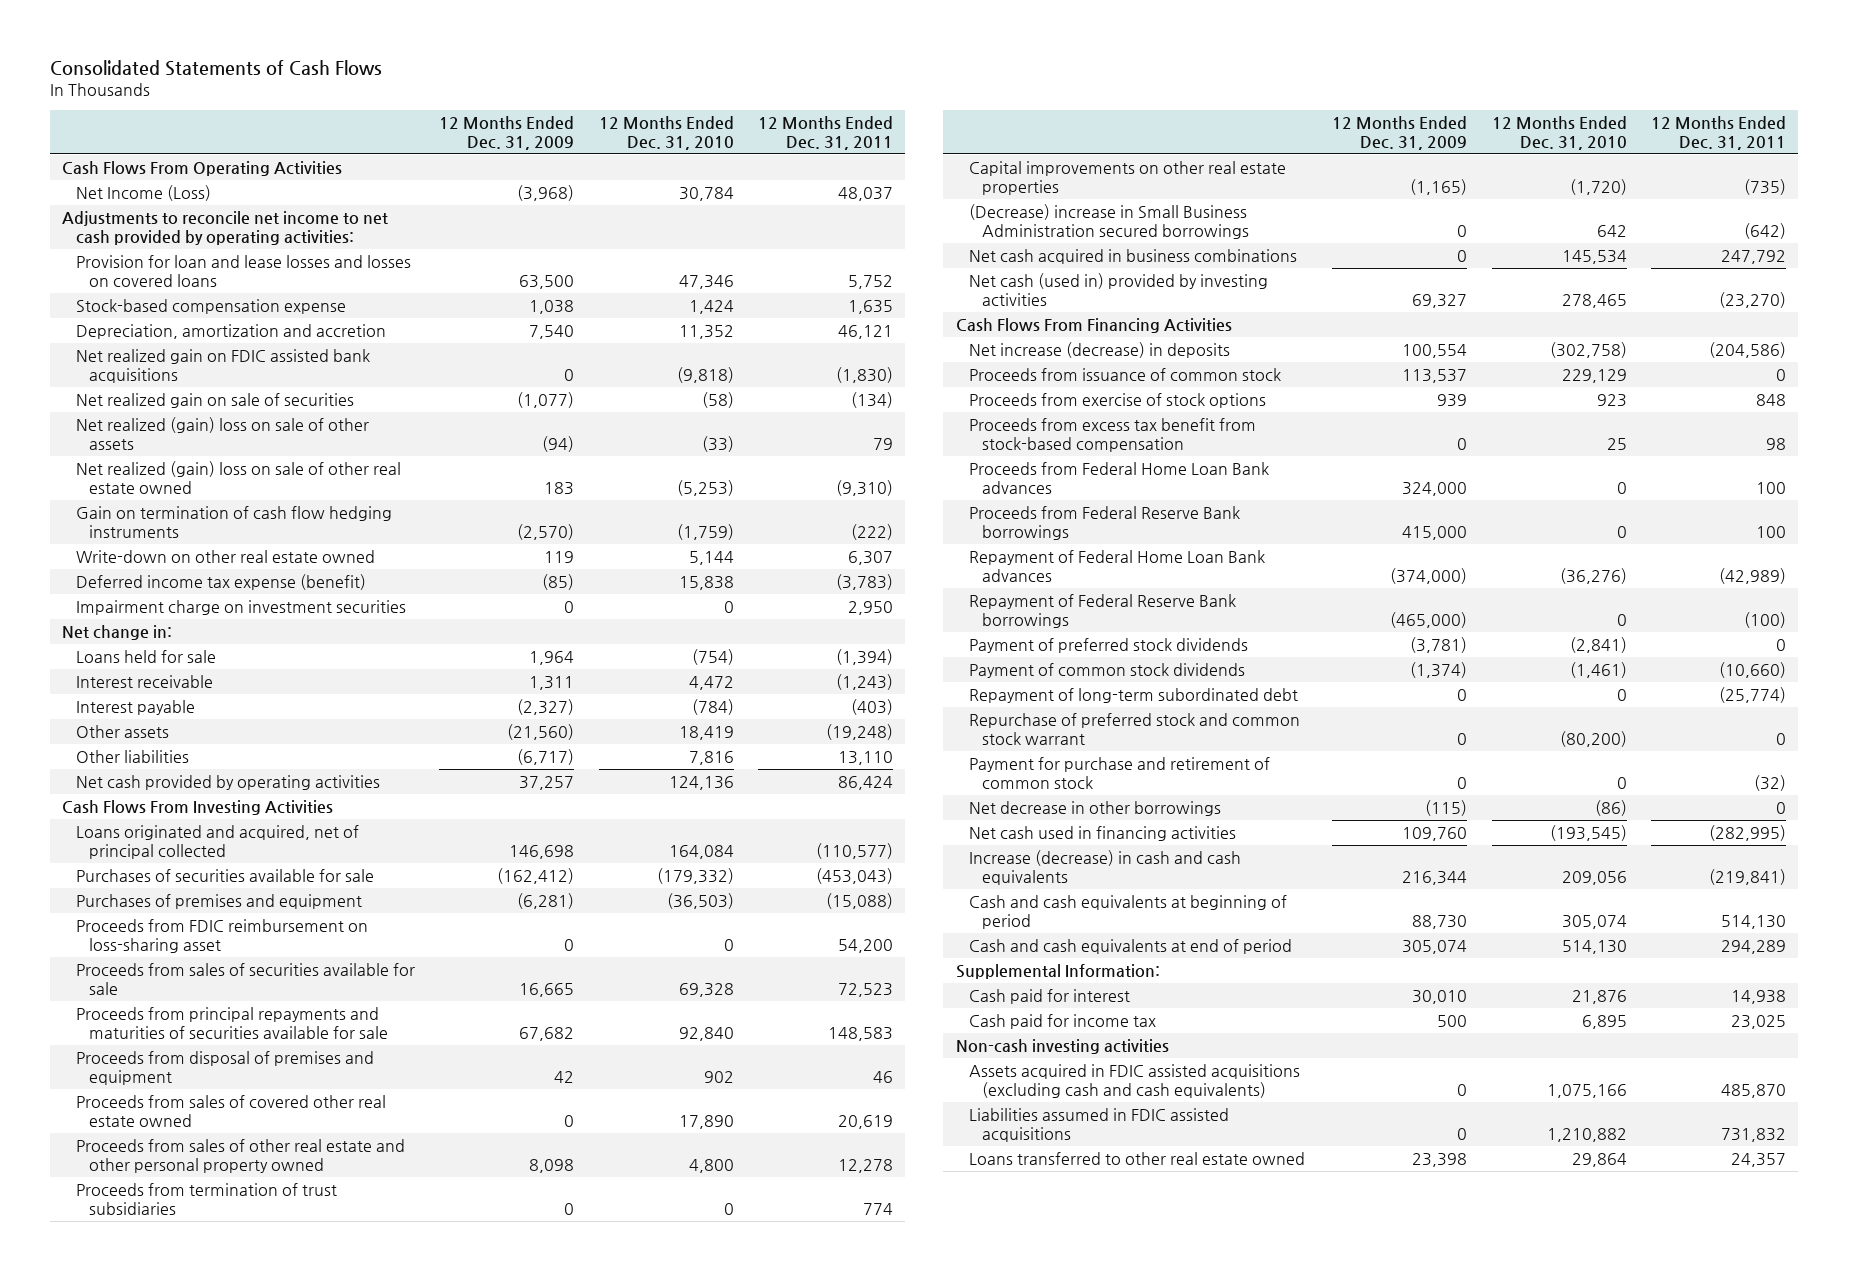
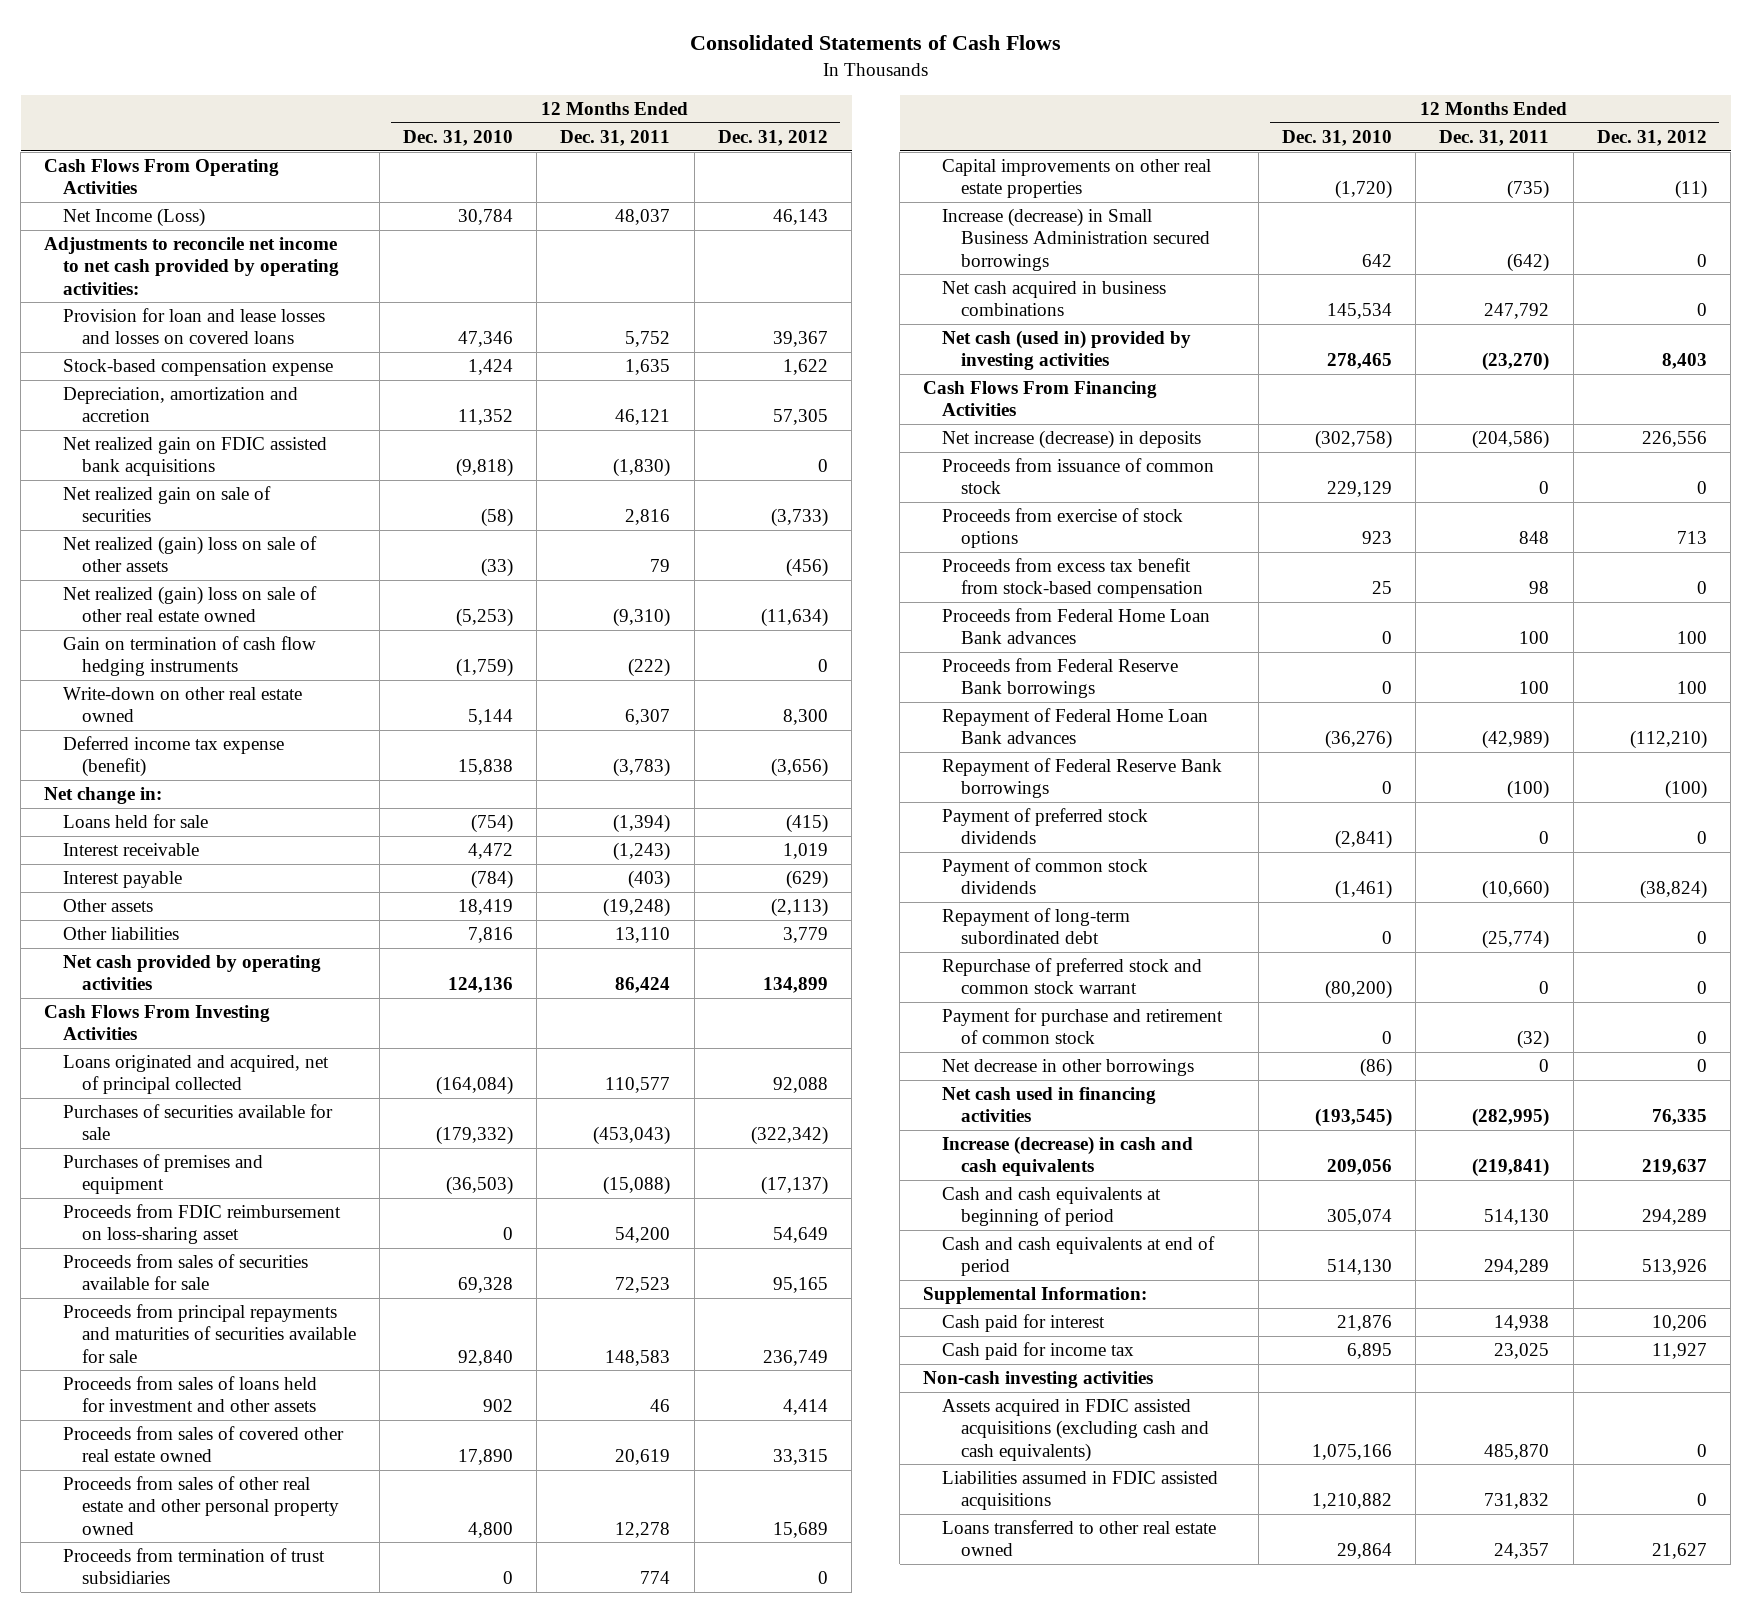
[439,115,575,150] 12 Months Ended Dec. 31, 2009 -> none
none -> [717,129,828,146] Dec. 31, 2012
[850,392,893,409] (134) -> [625,509,671,526] 2,816
[75,600,406,616] Impairment charge on investment securities -> none
[668,844,734,859] 164,084 -> [435,1076,513,1096] (164,084)
[815,842,893,859] (110,577) -> [605,1077,671,1094] 110,577
[75,1051,374,1085] Proceeds from disposal of premises and equipment -> [62,1376,317,1413] Proceeds from sales of loans held for investment and other assets
[968,204,1250,239] (Decrease) increase in Small Business Administration secured borrowings -> [941,208,1210,271] Increase (decrease) in Small Business Administration secured borrowings

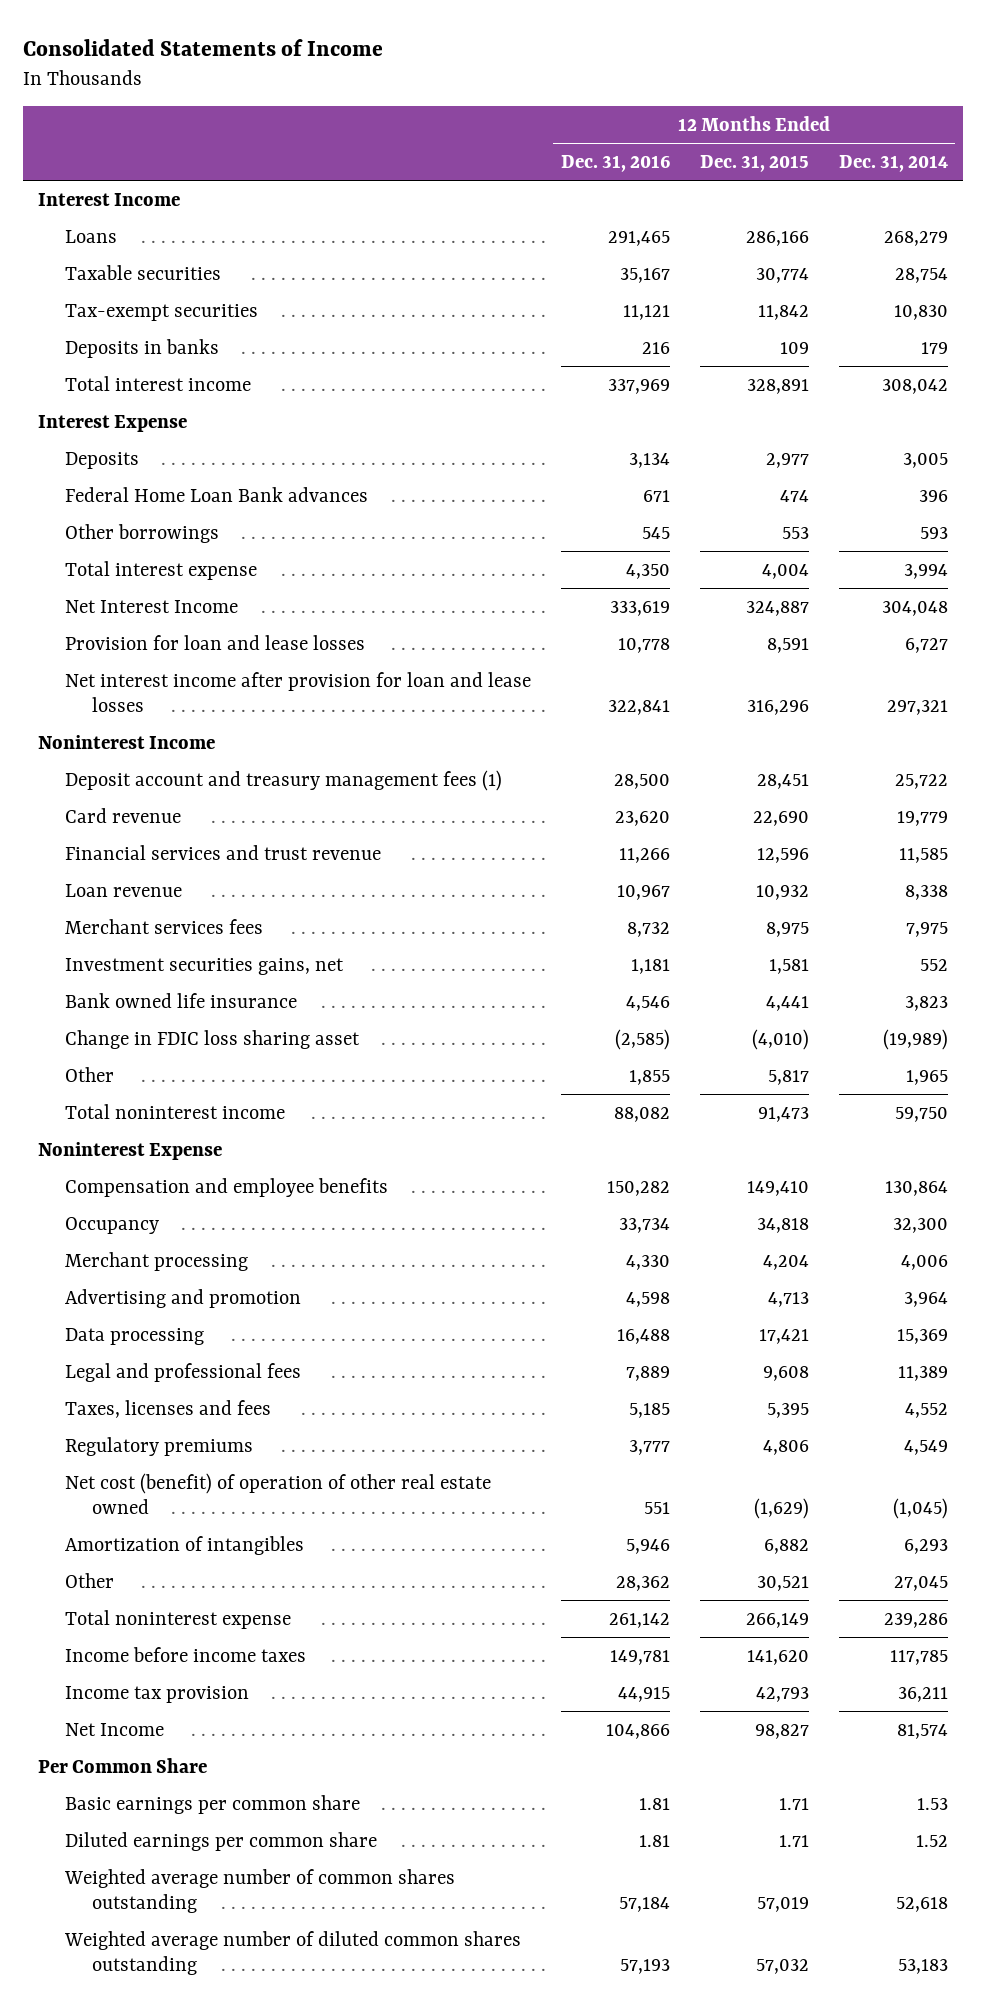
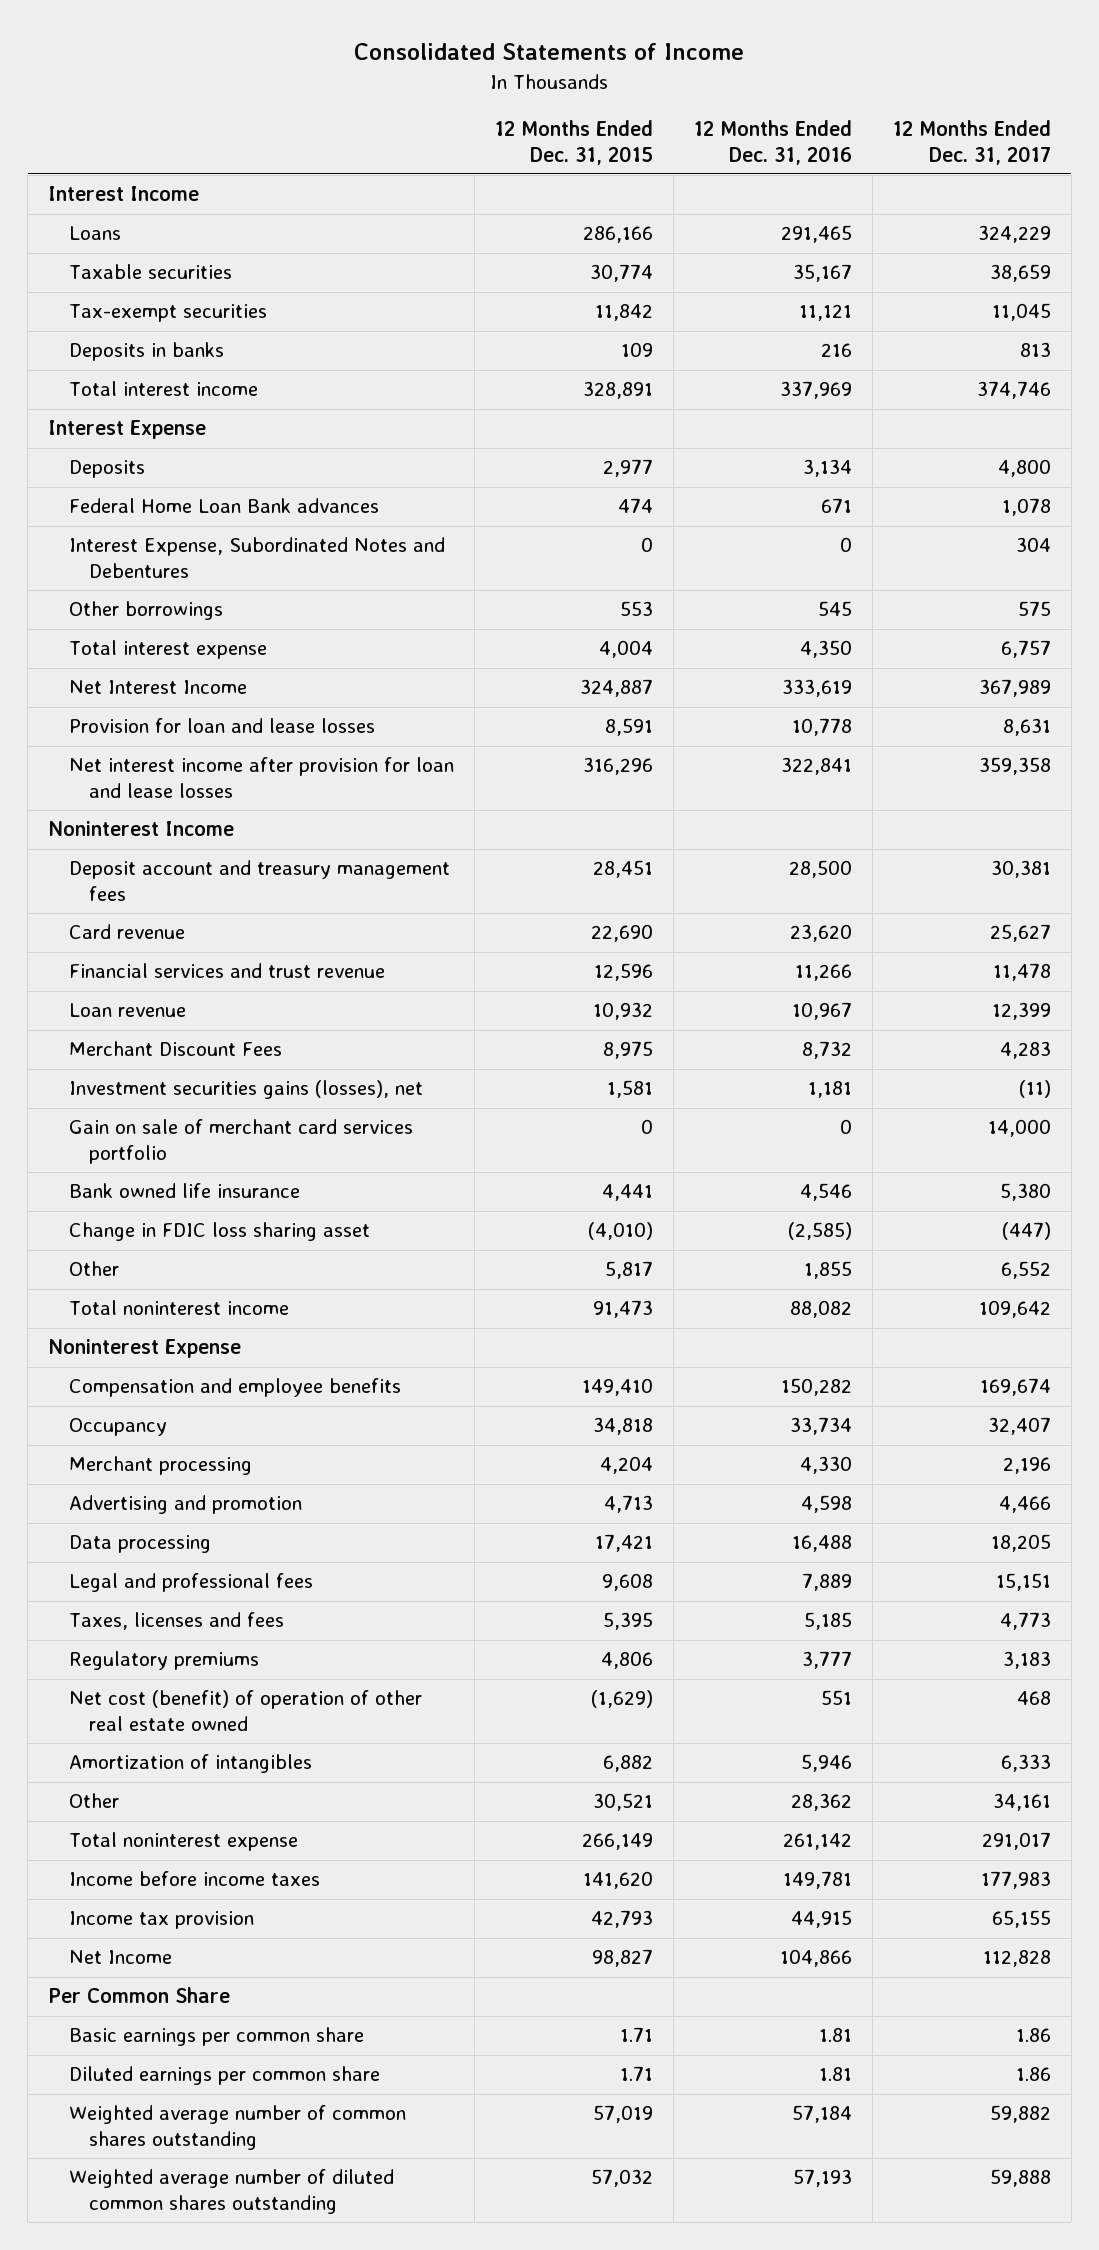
[838,154,948,172] Dec. 31, 2014 -> none
none -> [892,120,1051,165] 12 Months Ended Dec. 31, 2017
none -> [68,537,445,578] Interest Expense, Subordinated Notes and Debentures
[64,769,502,791] Deposit account and treasury management fees (1) -> [68,860,450,901] Deposit account and treasury management fees
[64,918,263,934] Merchant services fees -> [68,1041,282,1057] Merchant Discount Fees
[64,957,344,975] Investment securities gains, net -> [68,1080,423,1100] Investment securities gains (losses), net
none -> [68,1119,413,1164] Gain on sale of merchant card services portfolio

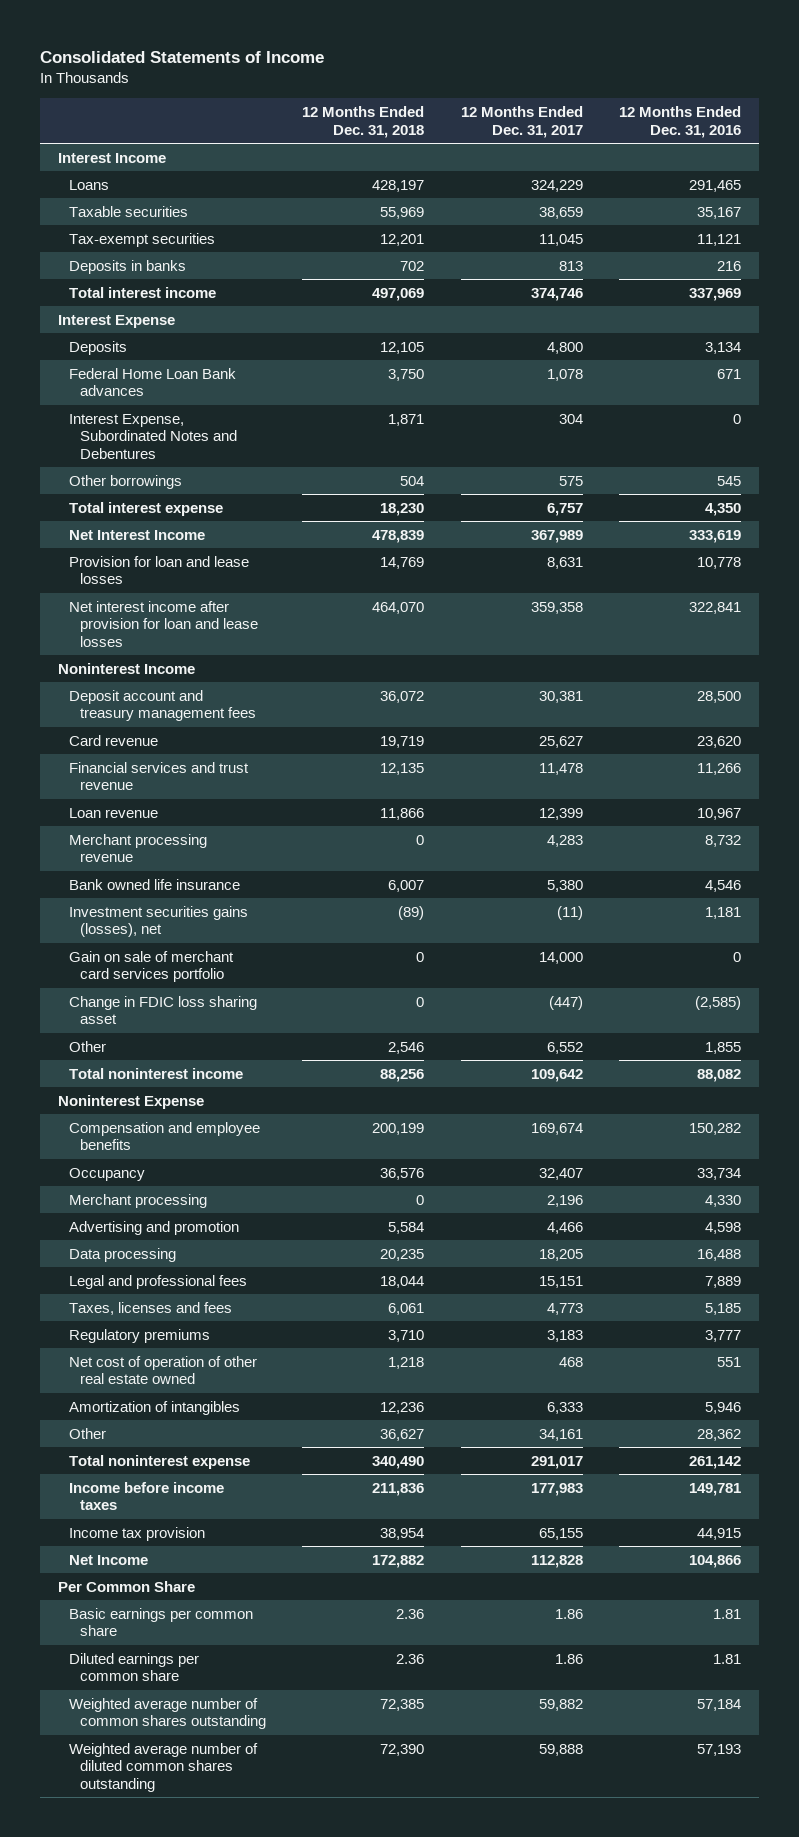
[494,120,653,165] 12 Months Ended Dec. 31, 2015 -> none
none -> [302,106,425,138] 12 Months Ended Dec. 31, 2018
[68,1041,282,1057] Merchant Discount Fees -> [68,833,207,863] Merchant processing revenue
[68,1183,300,1199] Bank owned life insurance -> [68,878,240,890] Bank owned life insurance
[68,1690,422,1731] Net cost (benefit) of operation of other real estate owned -> [68,1355,257,1385] Net cost of operation of other real estate owned

